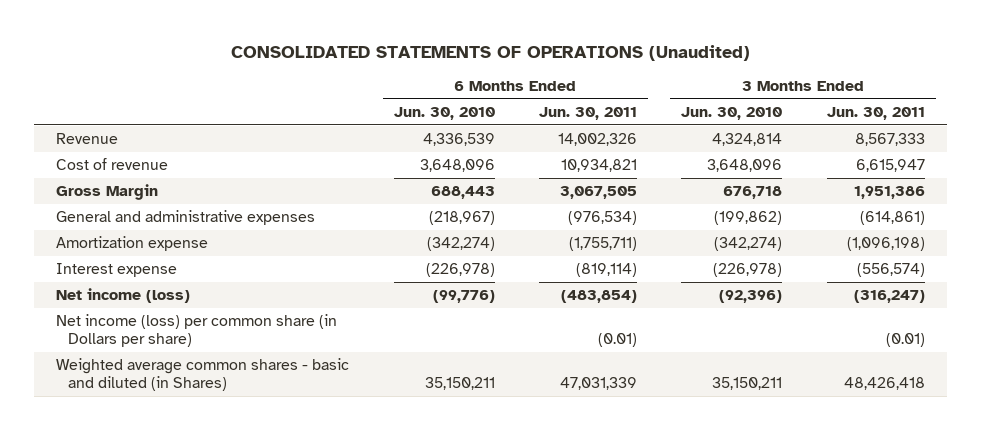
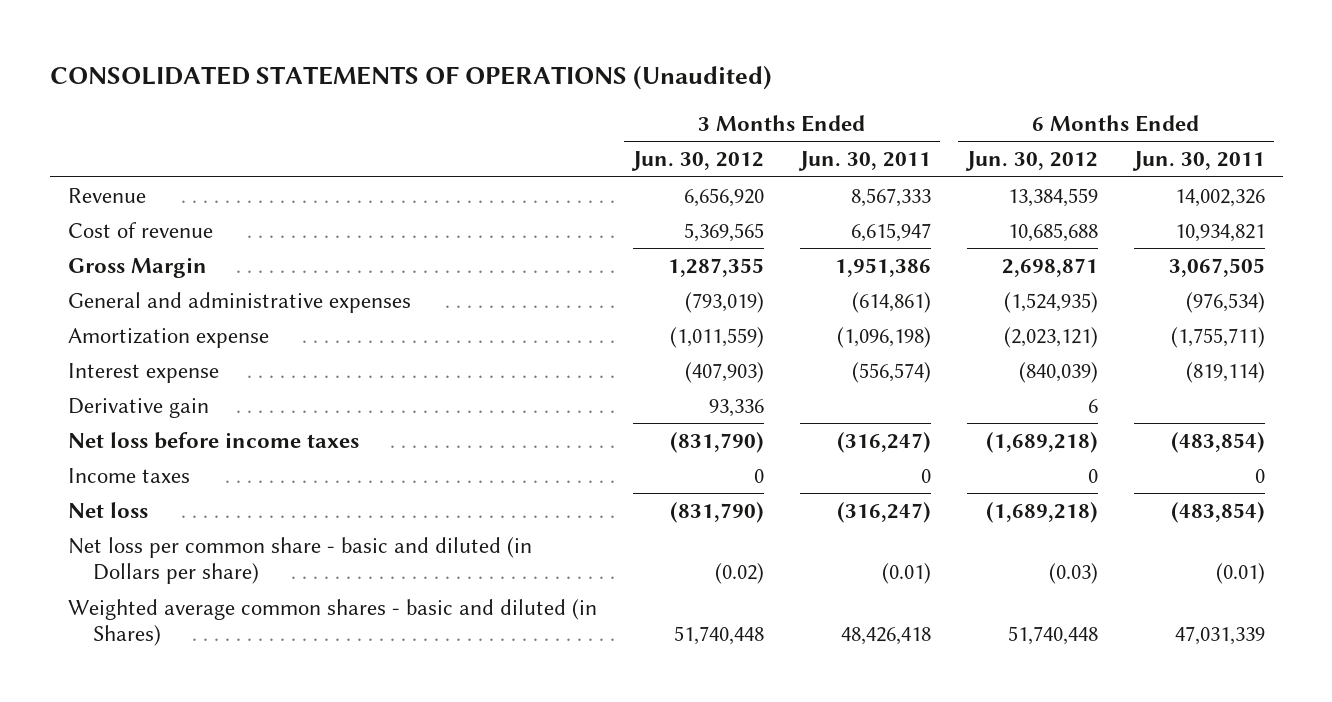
[393,106,495,120] Jun. 30, 2010 -> none
[681,106,783,120] Jun. 30, 2010 -> none
none -> [630,151,764,172] Jun. 30, 2012
none -> [964,151,1098,172] Jun. 30, 2012
none -> [67,397,209,418] Derivative gain
none -> [67,431,359,449] Net loss before income taxes
none -> [67,467,190,483] Income taxes
[56,288,191,304] Net income (loss) -> [67,501,148,518] Net loss
[56,314,338,348] Net income (loss) per common share (in Dollars per share) -> [67,536,532,585] Net loss per common share - basic and diluted (in Dollars per share)

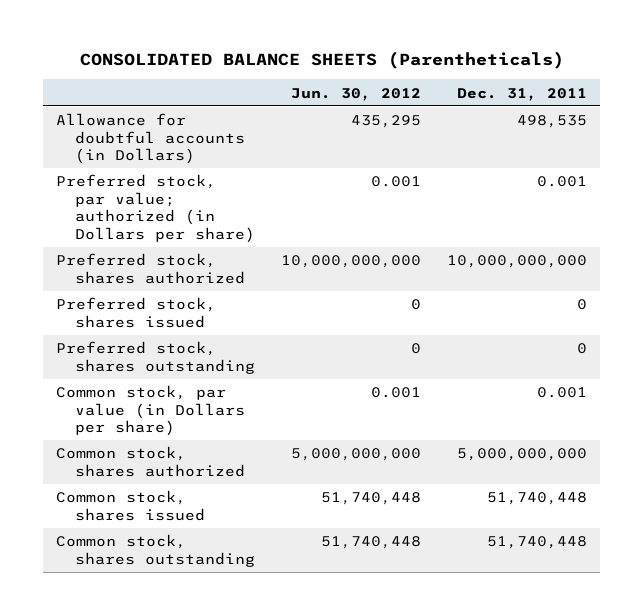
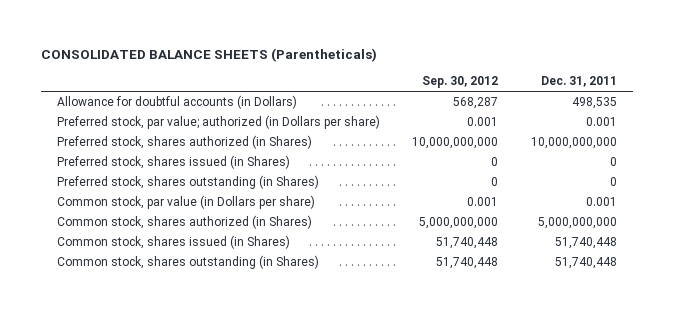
[291,87,422,101] Jun. 30, 2012 -> none
none -> [422,76,499,89] Sep. 30, 2012
[56,253,245,284] Preferred stock, shares authorized -> [57,135,313,150] Preferred stock, shares authorized (in Shares)
[56,297,217,328] Preferred stock, shares issued -> [57,155,291,170] Preferred stock, shares issued (in Shares)
[56,341,255,374] Preferred stock, shares outstanding -> [57,175,320,190] Preferred stock, shares outstanding (in Shares)
[56,446,245,477] Common stock, shares authorized -> [57,215,313,230] Common stock, shares authorized (in Shares)
[56,490,205,521] Common stock, shares issued -> [57,235,291,250] Common stock, shares issued (in Shares)
[56,534,255,567] Common stock, shares outstanding -> [57,255,320,270] Common stock, shares outstanding (in Shares)

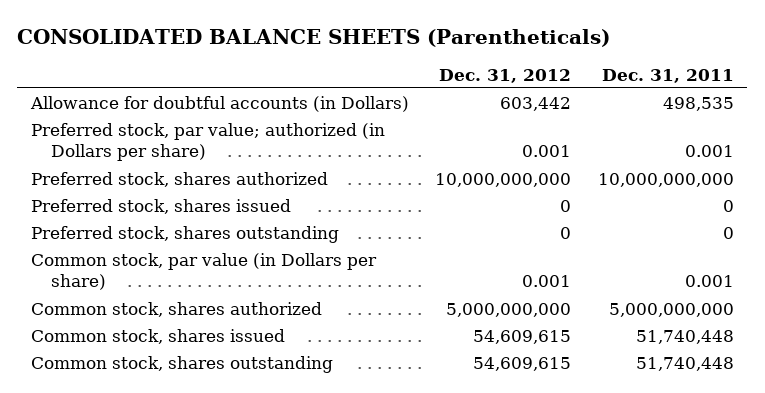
[422,76,499,89] Sep. 30, 2012 -> none
none -> [439,68,572,83] Dec. 31, 2012
[57,135,313,150] Preferred stock, shares authorized (in Shares) -> [30,171,328,187] Preferred stock, shares authorized
[57,155,291,170] Preferred stock, shares issued (in Shares) -> [30,198,291,214] Preferred stock, shares issued
[57,175,320,190] Preferred stock, shares outstanding (in Shares) -> [30,225,339,243] Preferred stock, shares outstanding
[57,215,313,230] Common stock, shares authorized (in Shares) -> [30,301,322,317] Common stock, shares authorized
[57,235,291,250] Common stock, shares issued (in Shares) -> [30,328,285,344] Common stock, shares issued
[57,255,320,270] Common stock, shares outstanding (in Shares) -> [30,355,333,373] Common stock, shares outstanding

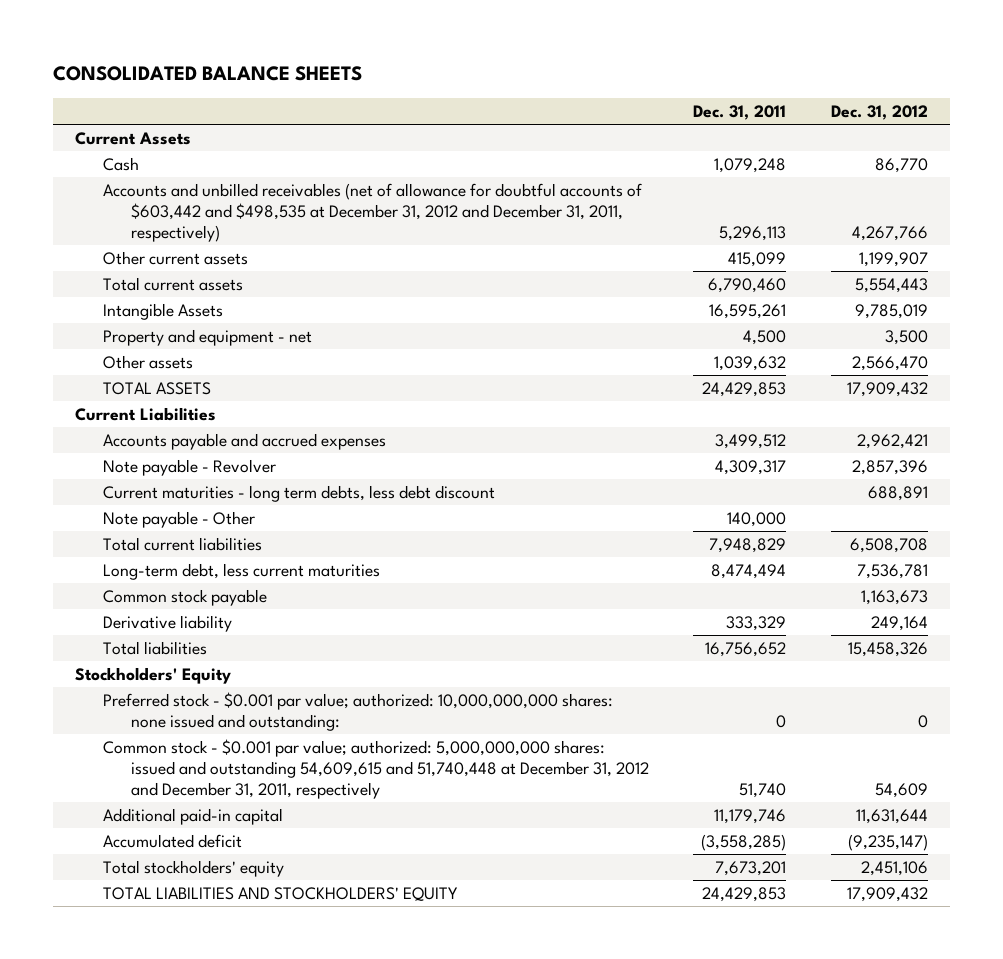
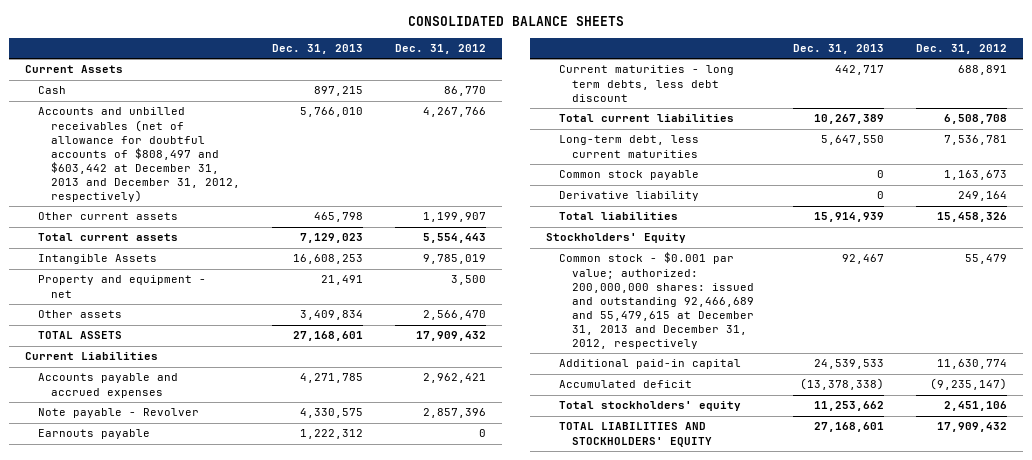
[693,105,787,121] Dec. 31, 2011 -> none
none -> [272,43,364,54] Dec. 31, 2013
[103,183,643,242] Accounts and unbilled receivables (net of allowance for doubtful accounts of $603,442 and $498,535 at December 31, 2012 and December 31, 2011, respectively) -> [38,107,241,203] Accounts and unbilled receivables (net of allowance for doubtful accounts of $808,497 and $603,442 at December 31, 2013 and December 31, 2012, respectively)
none -> [38,429,151,440] Earnouts payable
[103,511,256,529] Note payable - Other -> none
[103,692,614,731] Preferred stock - $0.001 par value; authorized: 10,000,000,000 shares: none issued and outstanding: -> none
[103,739,650,799] Common stock - $0.001 par value; authorized: 5,000,000,000 shares: issued and outstanding 54,609,615 and 51,740,448 at December 31, 2012 and December 31, 2011, respectively -> [559,252,755,350] Common stock - $0.001 par value; authorized: 200,000,000 shares: issued and outstanding 92,466,689 and 55,479,615 at December 31, 2013 and December 31, 2012, respectively
[874,782,928,798] 54,609 -> [965,254,1008,265] 55,479
[855,809,928,825] 11,631,644 -> [937,359,1008,370] 11,630,774

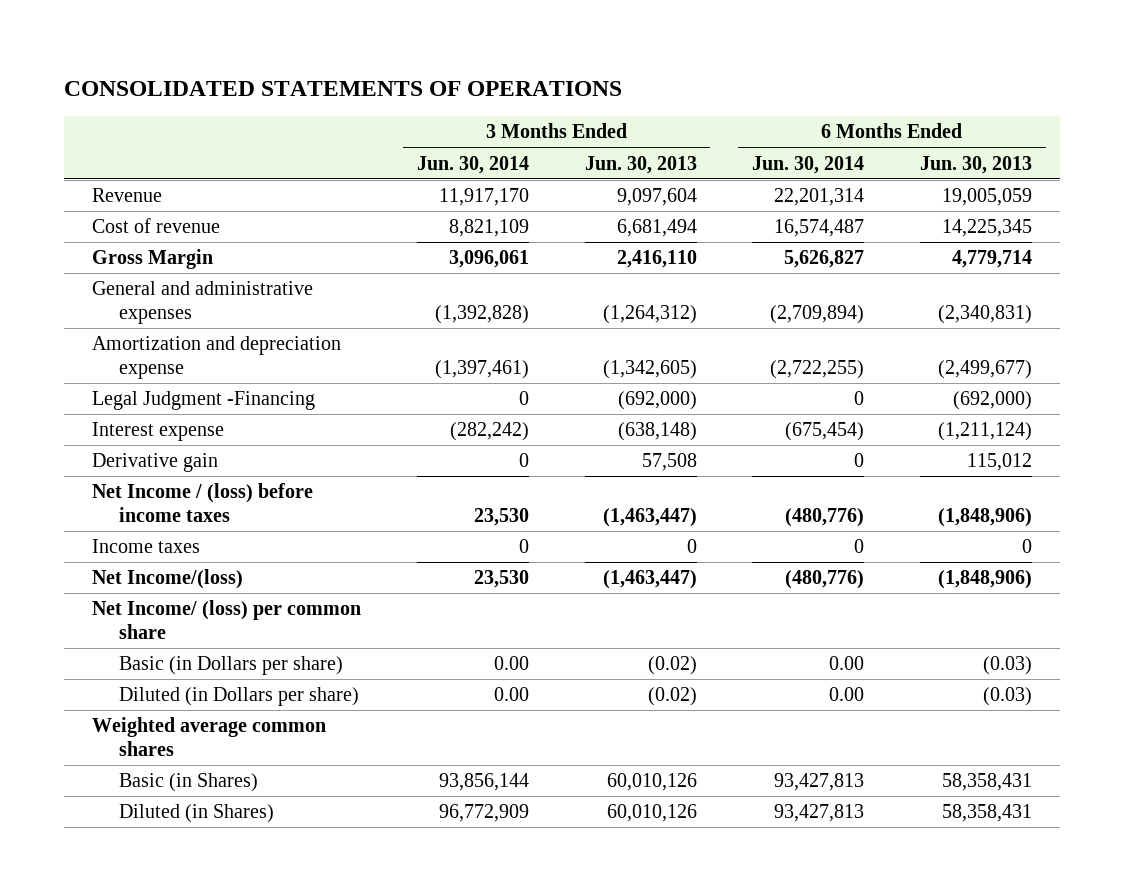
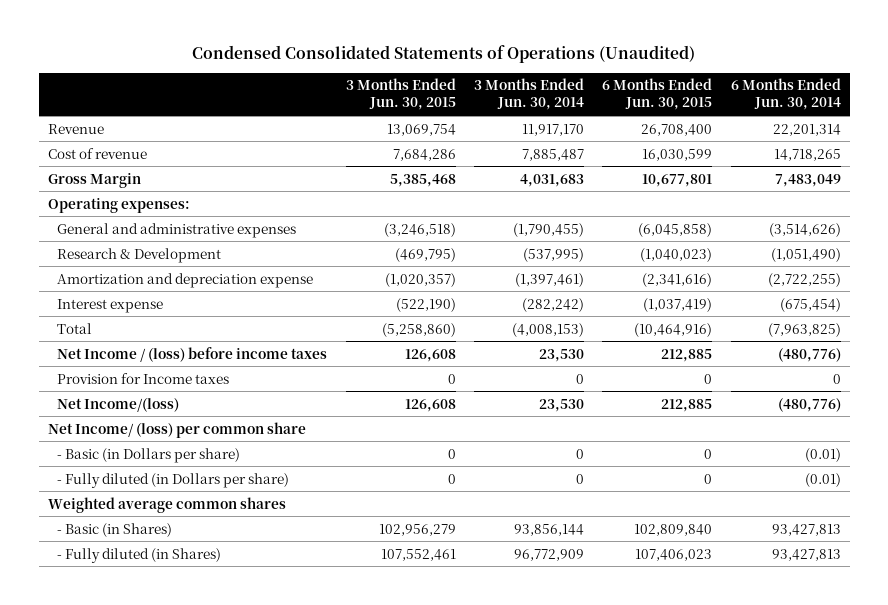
[64,80,623,96] CONSOLIDATED STATEMENTS OF OPERATIONS -> [192,45,696,64] Condensed Consolidated Statements of Operations (Unaudited)
[584,155,697,174] Jun. 30, 2013 -> none
[919,155,1032,174] Jun. 30, 2013 -> none
none -> [345,78,456,111] 3 Months Ended Jun. 30, 2015
none -> [602,78,713,111] 6 Months Ended Jun. 30, 2015
[448,219,529,238] 8,821,109 -> [521,148,584,161] 7,885,487
[774,219,865,238] 16,574,487 -> [773,148,841,161] 14,718,265
[448,250,529,269] 3,096,061 -> [519,173,584,187] 4,031,683
[784,250,865,269] 5,626,827 -> [774,173,841,187] 7,483,049
none -> [47,197,190,213] Operating expenses:
[434,305,529,325] (1,392,828) -> [512,222,584,237] (1,790,455)
[770,305,865,325] (2,709,894) -> [768,222,841,237] (3,514,626)
none -> [57,247,222,263] Research & Development
[92,391,316,411] Legal Judgment -Financing -> none
[92,453,219,473] Derivative gain -> none
none -> [57,322,93,334] Total
[92,539,201,554] Income taxes -> [57,372,230,384] Provision for Income taxes
[118,656,343,676] Basic (in Dollars per share) -> [57,447,241,463] - Basic (in Dollars per share)
[493,656,529,671] 0.00 -> [575,448,584,459] 0
[829,656,865,671] 0.00 -> [804,447,841,462] (0.01)
[118,687,359,707] Diluted (in Dollars per share) -> [57,472,290,488] - Fully diluted (in Dollars per share)
[493,687,529,702] 0.00 -> [575,473,584,484] 0
[829,687,865,702] 0.00 -> [804,472,841,487] (0.01)
[118,773,258,793] Basic (in Shares) -> [57,522,173,537] - Basic (in Shares)
[118,804,274,824] Diluted (in Shares) -> [57,547,222,563] - Fully diluted (in Shares)

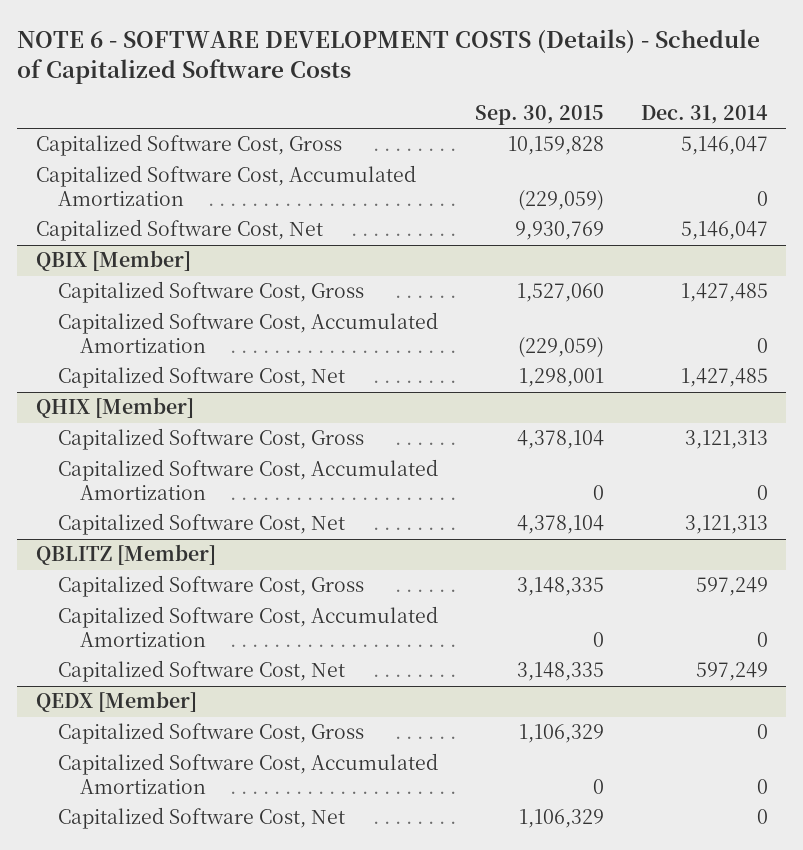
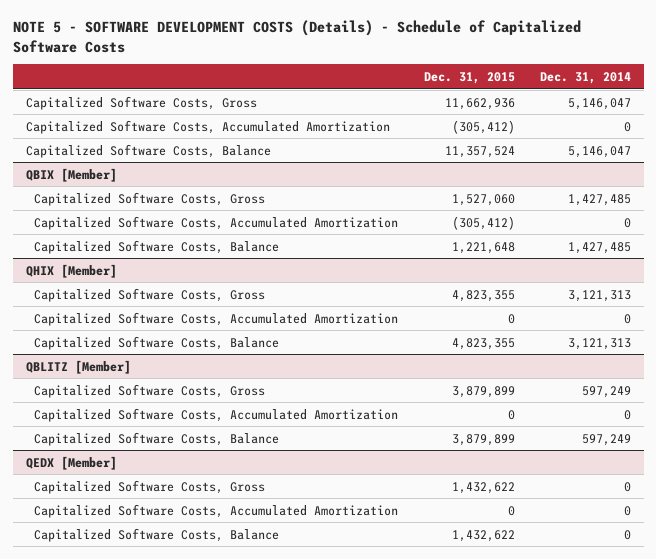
[17,28,761,84] NOTE 6 - SOFTWARE DEVELOPMENT COSTS (Details) - Schedule of Capitalized Software Costs -> [12,20,581,53] NOTE 5 - SOFTWARE DEVELOPMENT COSTS (Details) - Schedule of Capitalized Software Costs
[474,104,604,125] Sep. 30, 2015 -> none
none -> [423,71,515,84] Dec. 31, 2015
[35,134,342,157] Capitalized Software Cost, Gross -> [25,95,257,110] Capitalized Software Costs, Gross
[35,165,416,207] Capitalized Software Cost, Accumulated Amortization -> [25,119,390,134] Capitalized Software Costs, Accumulated Amortization
[35,219,323,242] Capitalized Software Cost, Net -> [25,143,271,158] Capitalized Software Costs, Balance
[57,281,364,304] Capitalized Software Cost, Gross -> [34,191,266,206] Capitalized Software Costs, Gross
[57,312,438,354] Capitalized Software Cost, Accumulated Amortization -> [34,215,399,230] Capitalized Software Costs, Accumulated Amortization
[57,366,345,389] Capitalized Software Cost, Net -> [34,239,280,254] Capitalized Software Costs, Balance
[57,428,364,451] Capitalized Software Cost, Gross -> [34,287,266,302] Capitalized Software Costs, Gross
[57,459,438,501] Capitalized Software Cost, Accumulated Amortization -> [34,311,399,326] Capitalized Software Costs, Accumulated Amortization
[57,513,345,536] Capitalized Software Cost, Net -> [34,335,280,350] Capitalized Software Costs, Balance
[57,575,364,598] Capitalized Software Cost, Gross -> [34,383,266,398] Capitalized Software Costs, Gross
[57,606,438,648] Capitalized Software Cost, Accumulated Amortization -> [34,407,399,422] Capitalized Software Costs, Accumulated Amortization
[57,660,345,683] Capitalized Software Cost, Net -> [34,431,280,446] Capitalized Software Costs, Balance
[57,722,364,745] Capitalized Software Cost, Gross -> [34,479,266,494] Capitalized Software Costs, Gross
[57,753,438,795] Capitalized Software Cost, Accumulated Amortization -> [34,503,399,518] Capitalized Software Costs, Accumulated Amortization
[57,807,345,830] Capitalized Software Cost, Net -> [34,527,280,542] Capitalized Software Costs, Balance

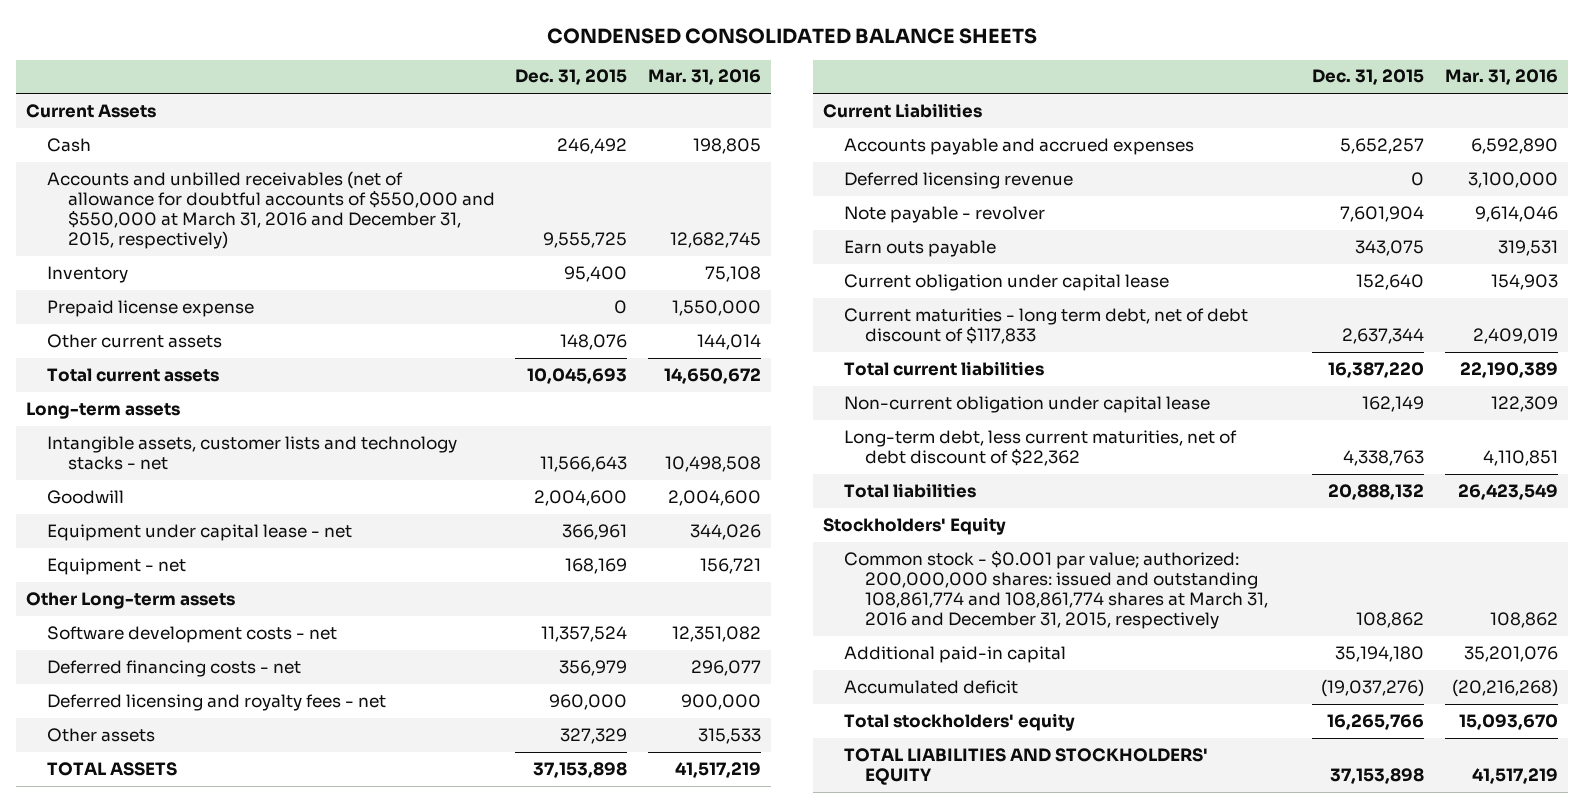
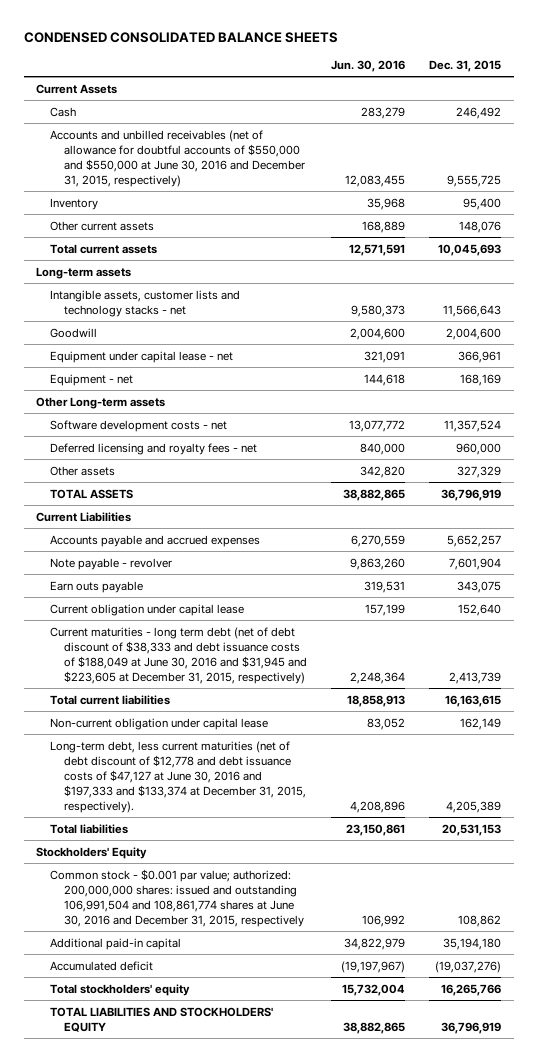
[647,69,761,86] Mar. 31, 2016 -> none
none -> [331,59,406,72] Jun. 30, 2016
[47,170,495,250] Accounts and unbilled receivables (net of allowance for doubtful accounts of $550,000 and $550,000 at March 31, 2016 and December 31, 2015, respectively) -> [49,129,305,187] Accounts and unbilled receivables (net of allowance for doubtful accounts of $550,000 and $550,000 at June 30, 2016 and December 31, 2015, respectively)
[47,299,255,317] Prepaid license expense -> none
[47,659,302,677] Deferred financing costs - net -> none
[533,761,628,778] 37,153,898 -> [441,488,502,501] 36,796,919
[844,171,1074,189] Deferred licensing revenue -> none
[844,307,1249,345] Current maturities - long term debt, net of debt discount of $117,833 -> [49,626,307,684] Current maturities - long term debt (net of debt discount of $38,333 and debt issuance costs of $188,049 at June 30, 2016 and $31,945 and $223,605 at December 31, 2015, respectively)
[1342,328,1425,345] 2,637,344 -> [449,671,502,684] 2,413,739
[1328,361,1425,378] 16,387,220 -> [445,694,502,707] 16,163,615
[844,429,1238,467] Long-term debt, less current maturities, net of debt discount of $22,362 -> [49,740,306,813] Long-term debt, less current maturities (net of debt discount of $12,778 and debt issuance costs of $47,127 at June 30, 2016 and $197,333 and $133,374 at December 31, 2015, respectively).
[1343,450,1425,467] 4,338,763 -> [446,800,502,813] 4,205,389
[1328,483,1425,500] 20,888,132 -> [442,823,502,836] 20,531,153
[844,549,1268,630] Common stock - $0.001 par value; authorized: 200,000,000 shares: issued and outstanding 108,861,774 and 108,861,774 shares at March 31, 2016 and December 31, 2015, respectively -> [49,868,304,927] Common stock - $0.001 par value; authorized: 200,000,000 shares: issued and outstanding 106,991,504 and 108,861,774 shares at June 30, 2016 and December 31, 2015, respectively
[1330,768,1425,785] 37,153,898 -> [441,1021,502,1034] 36,796,919

